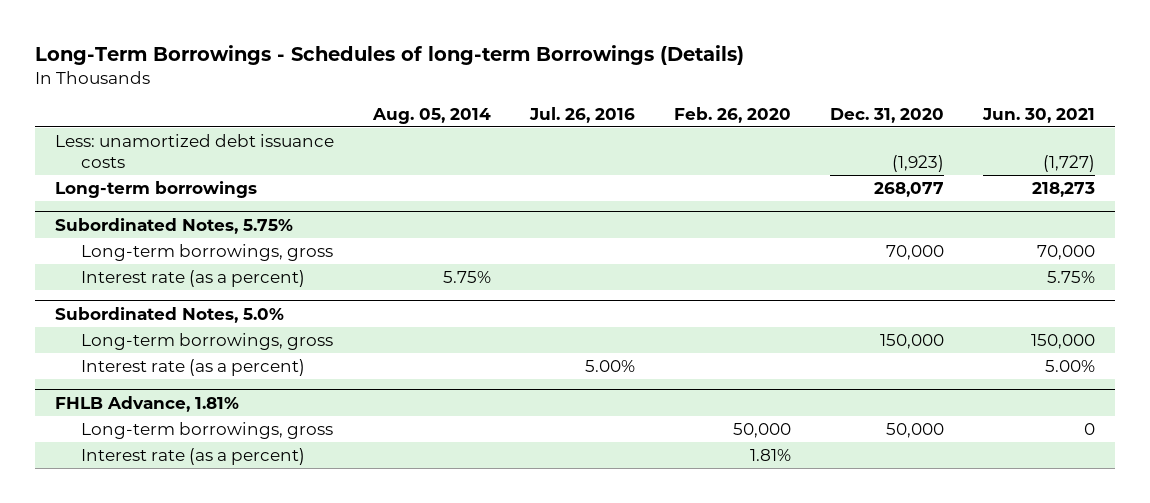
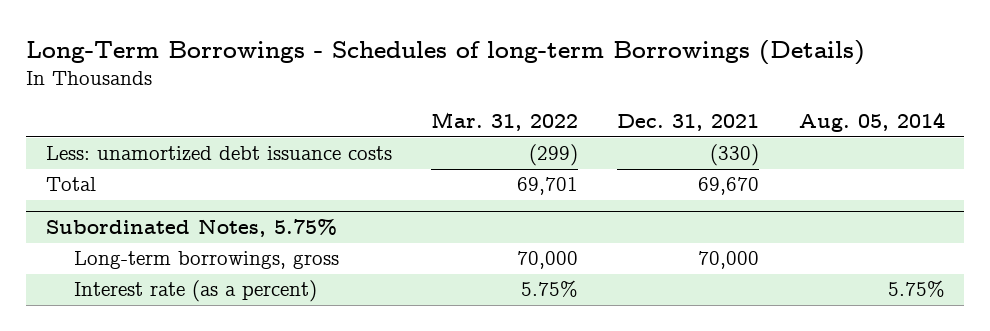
[528,106,635,123] Jul. 26, 2016 -> none
[674,106,792,123] Feb. 26, 2020 -> none
[830,107,945,123] Dec. 31, 2020 -> none
[982,107,1096,123] Jun. 30, 2021 -> none
none -> [430,112,578,132] Mar. 31, 2022
none -> [617,114,760,132] Dec. 31, 2021
[54,180,257,198] Long-term borrowings -> [45,177,96,192] Total
[54,306,284,323] Subordinated Notes, 5.0% -> none
[80,332,333,350] Long-term borrowings, gross -> none
[80,358,305,376] Interest rate (as a percent) -> none
[54,395,239,412] FHLB Advance, 1.81% -> none
[80,421,333,439] Long-term borrowings, gross -> none
[80,447,305,465] Interest rate (as a percent) -> none

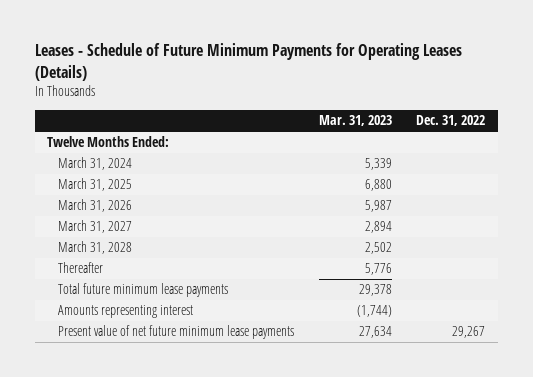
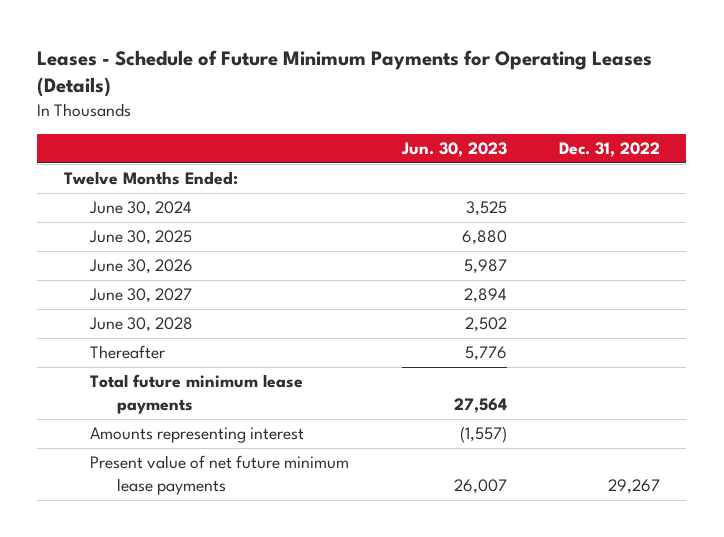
[318,115,392,127] Mar. 31, 2023 -> none
none -> [400,142,507,158] Jun. 30, 2023
[57,157,132,171] March 31, 2024 -> [89,201,193,217] June 30, 2024
[57,178,132,192] March 31, 2025 -> [89,230,193,246] June 30, 2025
[57,199,132,213] March 31, 2026 -> [89,259,194,275] June 30, 2026
[57,220,132,234] March 31, 2027 -> [89,288,193,304] June 30, 2027
[57,241,132,255] March 31, 2028 -> [89,317,194,333] June 30, 2028

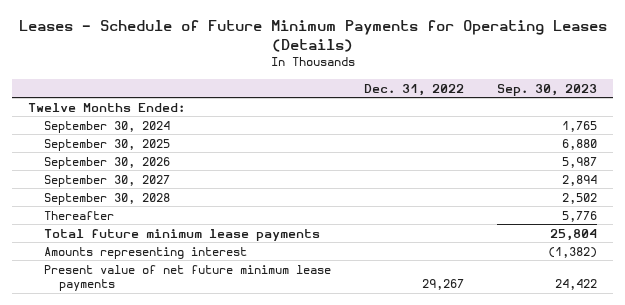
[400,142,507,158] Jun. 30, 2023 -> none
none -> [496,83,597,96] Sep. 30, 2023
[89,201,193,217] June 30, 2024 -> [43,120,170,133] September 30, 2024
[89,230,193,246] June 30, 2025 -> [43,138,170,151] September 30, 2025
[89,259,194,275] June 30, 2026 -> [43,156,170,169] September 30, 2026
[89,288,193,304] June 30, 2027 -> [43,174,170,187] September 30, 2027
[89,317,194,333] June 30, 2028 -> [43,192,170,205] September 30, 2028

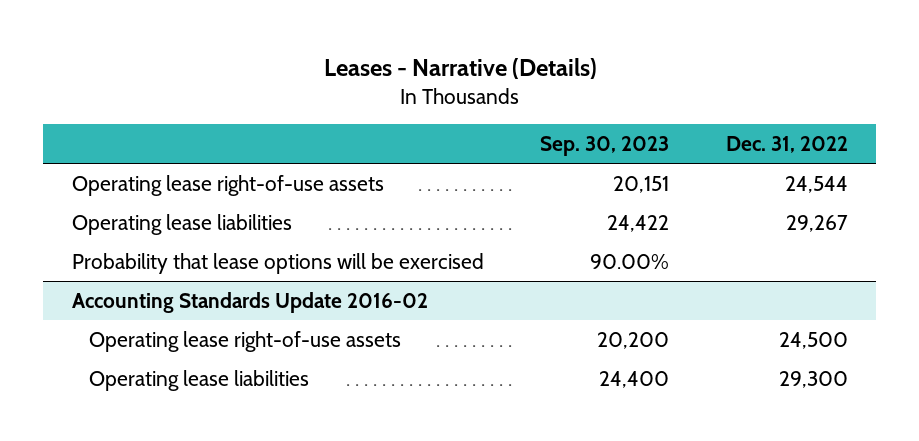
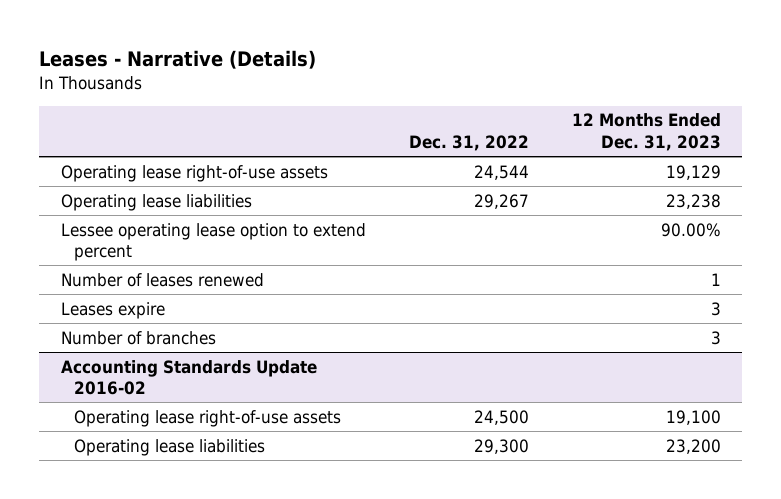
[540,136,670,157] Sep. 30, 2023 -> none
none -> [571,113,721,151] 12 Months Ended Dec. 31, 2023
[71,252,484,274] Probability that lease options will be exercised -> [60,222,366,262] Lessee operating lease option to extend percent
none -> [60,272,264,287] Number of leases renewed
none -> [60,301,165,319] Leases expire
none -> [60,330,216,345] Number of branches

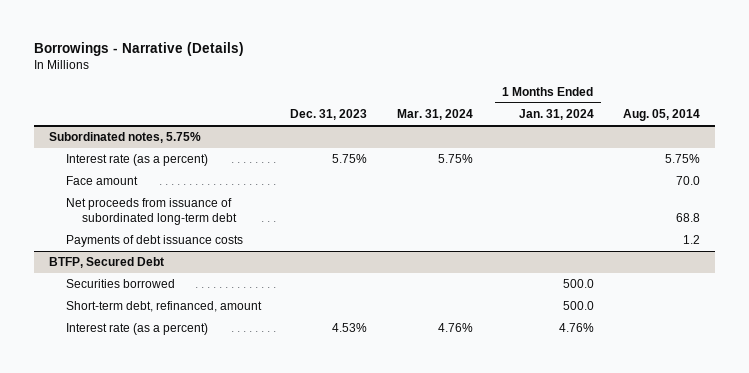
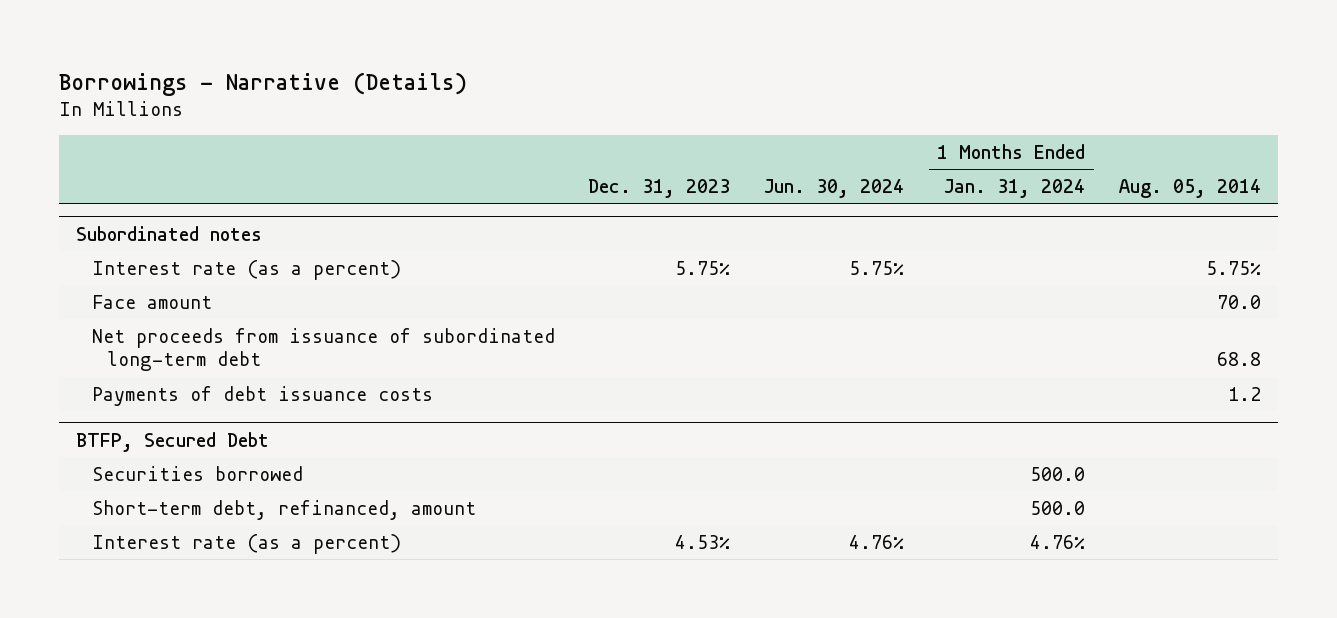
[397,109,474,121] Mar. 31, 2024 -> none
none -> [763,179,904,199] Jun. 30, 2024
[49,132,202,144] Subordinated notes, 5.75% -> [76,225,263,241] Subordinated notes

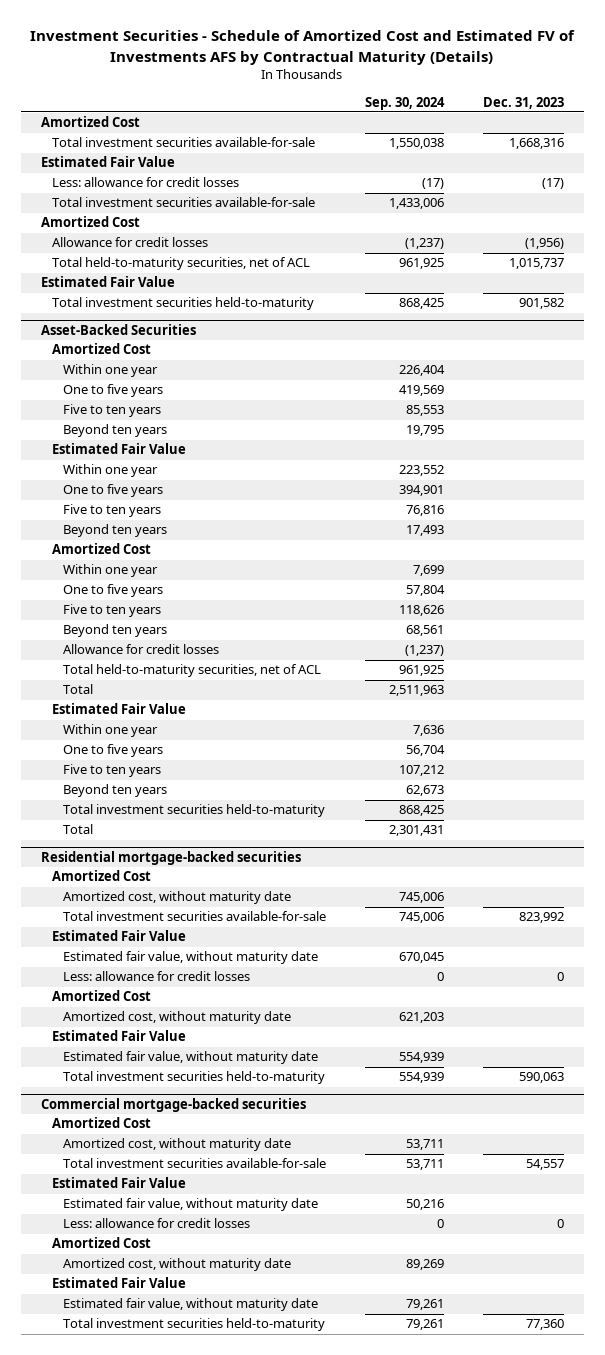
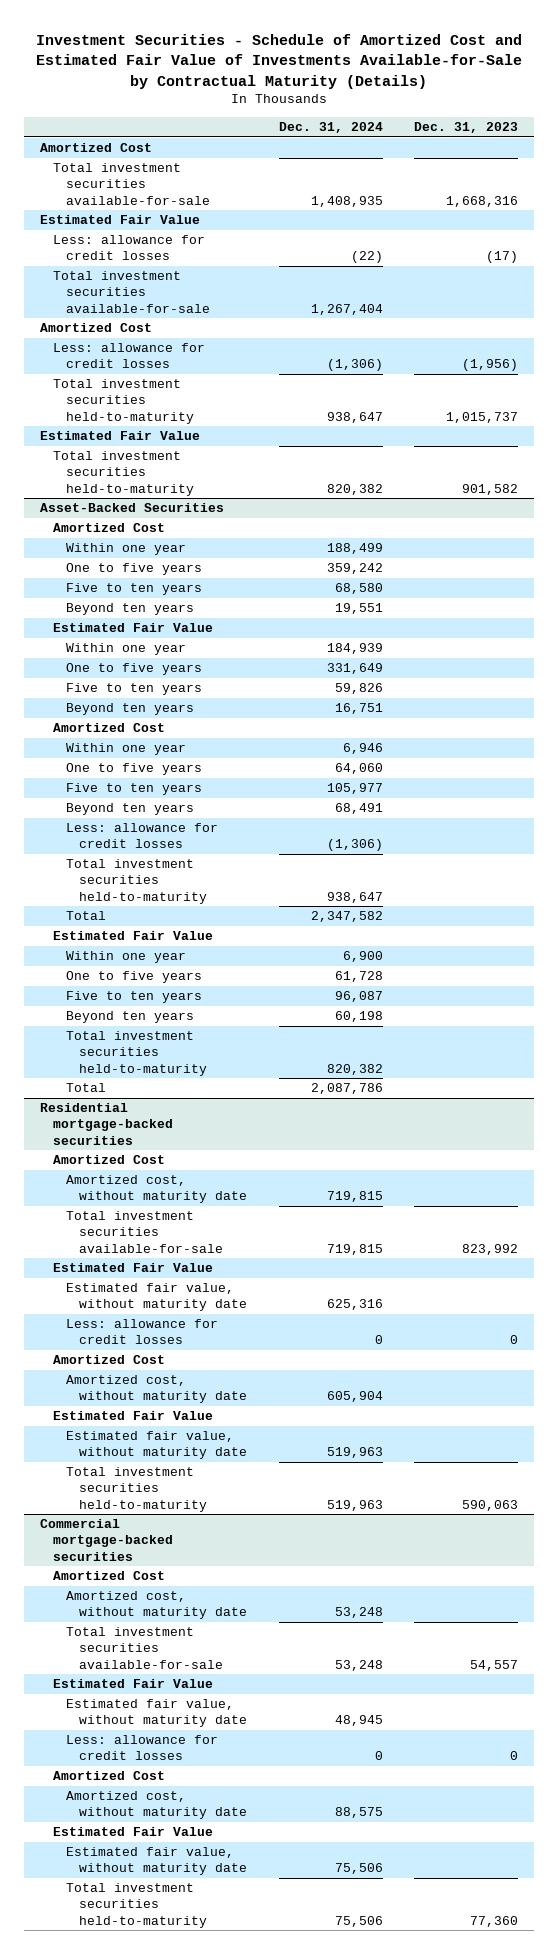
[30,30,576,65] Investment Securities - Schedule of Amortized Cost and Estimated FV of Investments AFS by Contractual Maturity (Details) -> [35,33,522,89] Investment Securities - Schedule of Amortized Cost and Estimated Fair Value of Investments Available-for-Sale by Contractual Maturity (Details)
[365,96,446,110] Sep. 30, 2024 -> none
none -> [278,121,383,133] Dec. 31, 2024
[52,237,209,248] Allowance for credit losses -> [53,343,206,369] Less: allowance for credit losses
[52,257,311,271] Total held-to-maturity securities, net of ACL -> [53,379,195,424] Total investment securities held-to-maturity
[63,644,220,655] Allowance for credit losses -> [66,823,219,849] Less: allowance for credit losses
[63,664,322,678] Total held-to-maturity securities, net of ACL -> [66,859,208,904] Total investment securities held-to-maturity

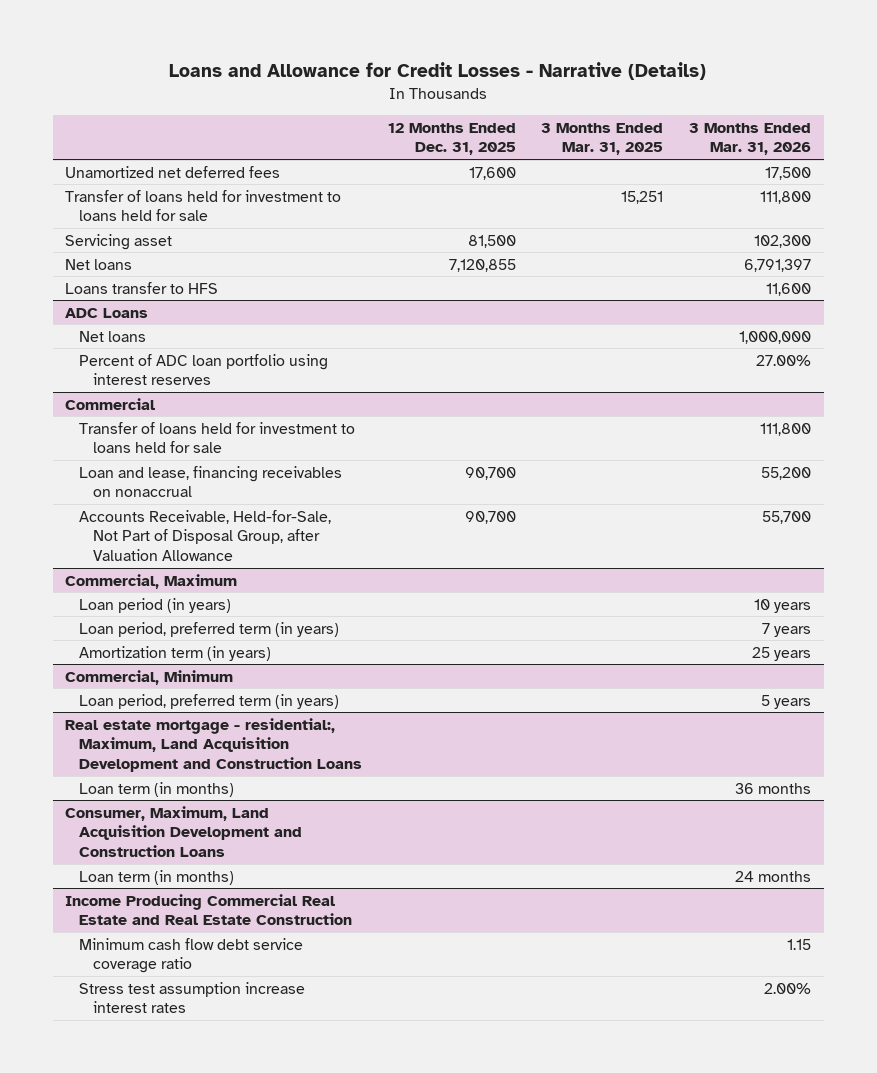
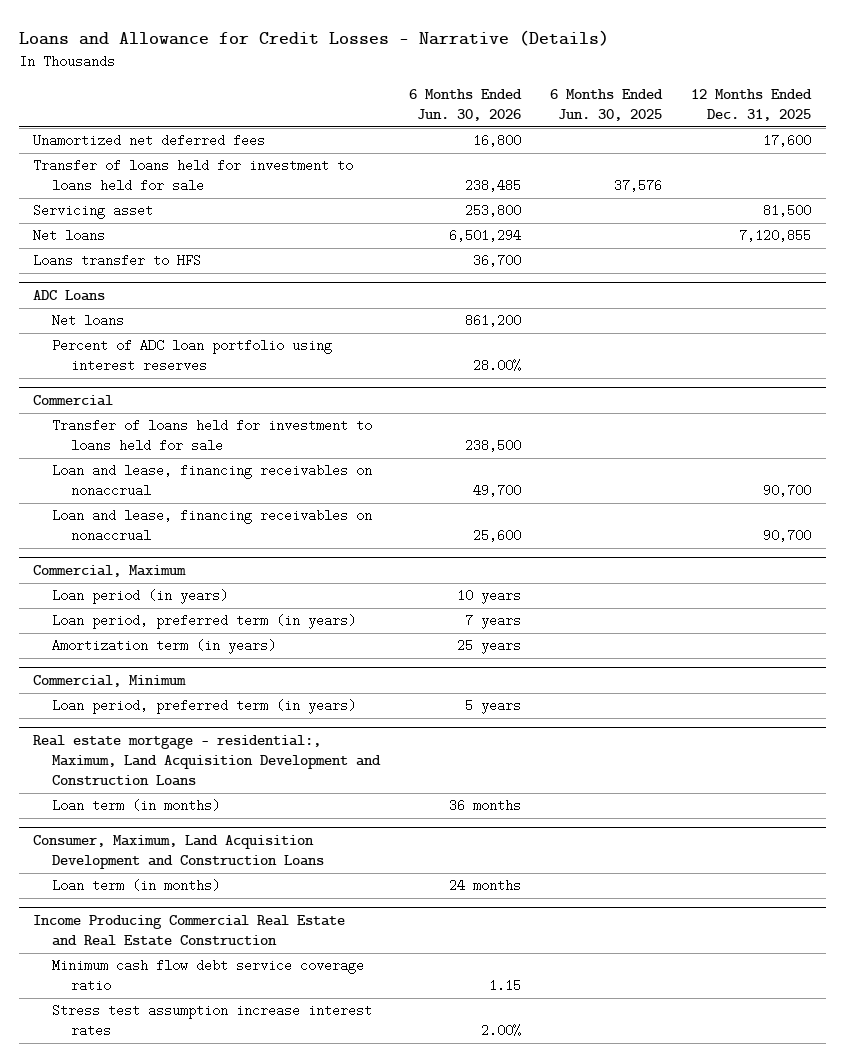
[541,122,664,156] 3 Months Ended Mar. 31, 2025 -> none
[689,122,812,156] 3 Months Ended Mar. 31, 2026 -> none
none -> [409,89,523,122] 6 Months Ended Jun. 30, 2026
none -> [550,89,664,122] 6 Months Ended Jun. 30, 2025
[79,509,332,562] Accounts Receivable, Held-for-Sale, Not Part of Disposal Group, after Valuation Allowance -> none
none -> [52,509,373,543] Loan and lease, financing receivables on nonaccrual

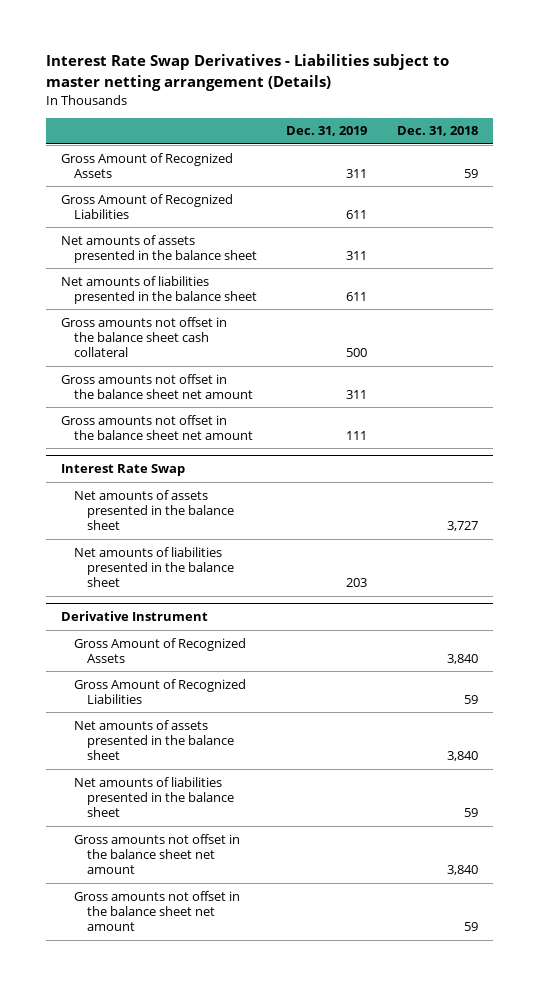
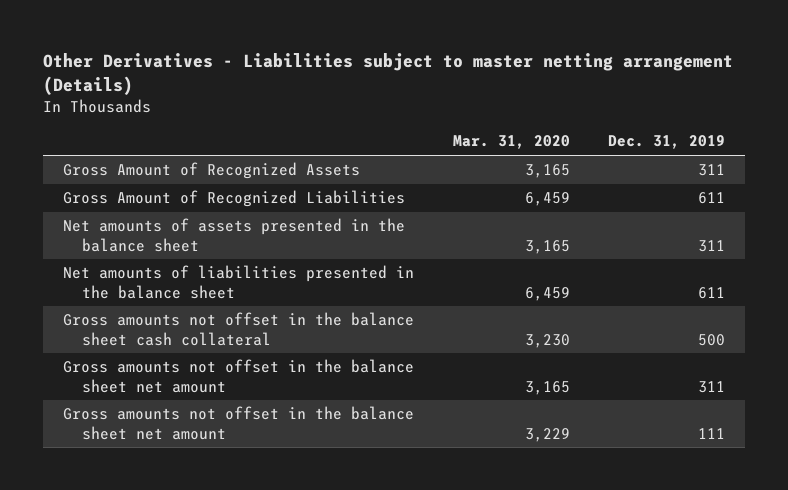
[45,54,449,91] Interest Rate Swap Derivatives - Liabilities subject to master netting arrangement (Details) -> [43,53,734,95] Other Derivatives - Liabilities subject to master netting arrangement (Details)
[396,126,478,137] Dec. 31, 2018 -> none
none -> [452,135,570,150] Mar. 31, 2020
[60,464,185,477] Interest Rate Swap -> none
[73,489,234,531] Net amounts of assets presented in the balance sheet -> none
[73,546,234,588] Net amounts of liabilities presented in the balance sheet -> none
[60,611,208,622] Derivative Instrument -> none
[73,637,246,663] Gross Amount of Recognized Assets -> none
[73,678,246,704] Gross Amount of Recognized Liabilities -> none
[73,719,234,761] Net amounts of assets presented in the balance sheet -> none
[73,776,234,818] Net amounts of liabilities presented in the balance sheet -> none
[73,833,240,875] Gross amounts not offset in the balance sheet net amount -> none
[73,890,240,932] Gross amounts not offset in the balance sheet net amount -> none

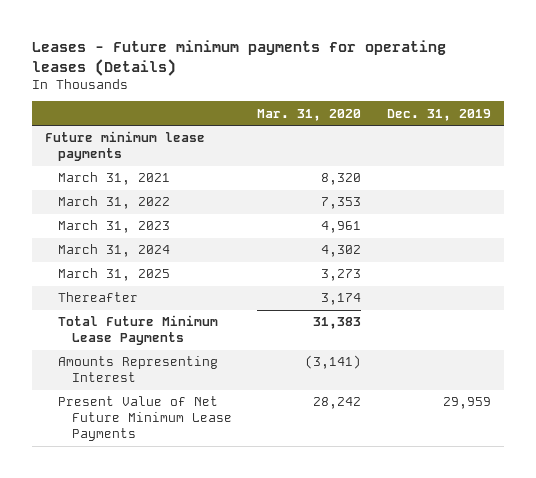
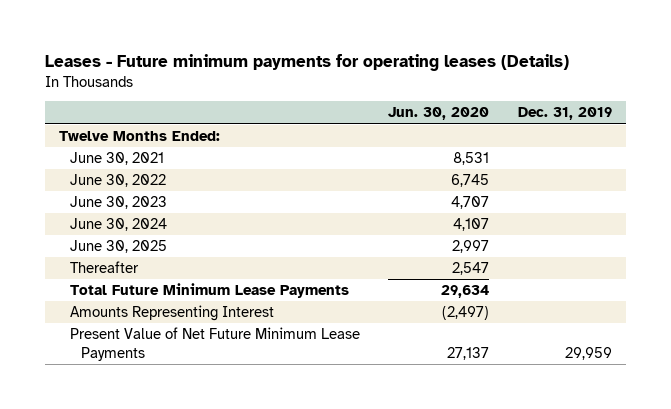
[257,108,362,121] Mar. 31, 2020 -> none
none -> [388,107,490,121] Jun. 30, 2020
[44,131,205,162] Future minimum lease payments -> [59,130,221,141] Twelve Months Ended:
[58,172,171,186] March 31, 2021 -> [69,151,164,165] June 30, 2021
[58,196,171,210] March 31, 2022 -> [69,173,166,187] June 30, 2022
[58,220,171,234] March 31, 2023 -> [69,195,167,209] June 30, 2023
[58,244,171,258] March 31, 2024 -> [69,217,167,231] June 30, 2024
[58,268,171,282] March 31, 2025 -> [69,239,167,253] June 30, 2025

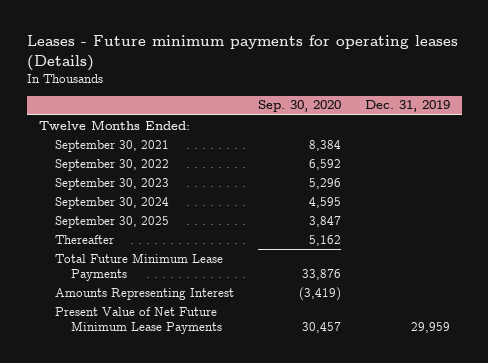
[388,107,490,121] Jun. 30, 2020 -> none
none -> [257,100,341,113] Sep. 30, 2020
[69,151,164,165] June 30, 2021 -> [54,139,169,152] September 30, 2021
[69,173,166,187] June 30, 2022 -> [54,158,169,171] September 30, 2022
[69,195,167,209] June 30, 2023 -> [54,177,169,190] September 30, 2023
[69,217,167,231] June 30, 2024 -> [54,196,169,209] September 30, 2024
[69,239,167,253] June 30, 2025 -> [54,215,169,228] September 30, 2025

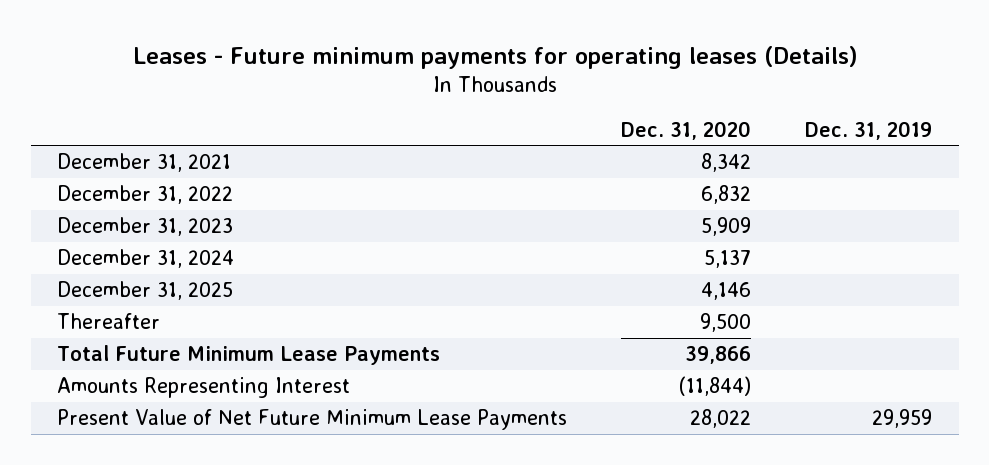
[257,100,341,113] Sep. 30, 2020 -> none
none -> [621,120,752,140] Dec. 31, 2020
[38,119,190,130] Twelve Months Ended: -> none
[54,139,169,152] September 30, 2021 -> [57,153,232,173] December 31, 2021
[54,158,169,171] September 30, 2022 -> [57,185,234,205] December 31, 2022
[54,177,169,190] September 30, 2023 -> [57,217,234,237] December 31, 2023
[54,196,169,209] September 30, 2024 -> [57,249,235,269] December 31, 2024
[54,215,169,228] September 30, 2025 -> [57,281,234,301] December 31, 2025

